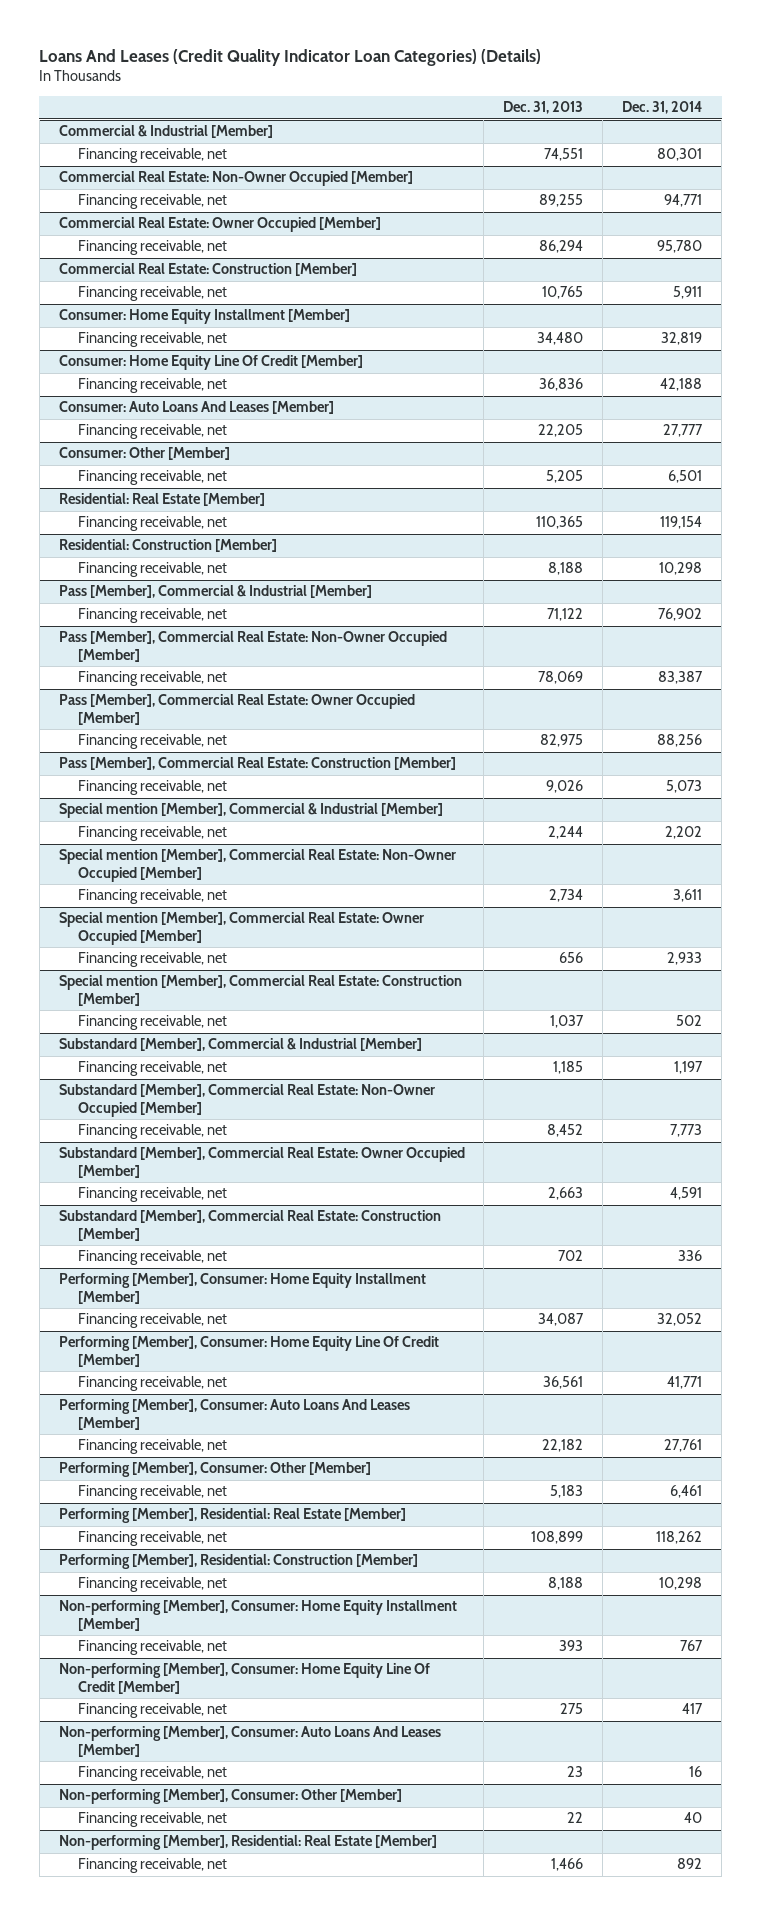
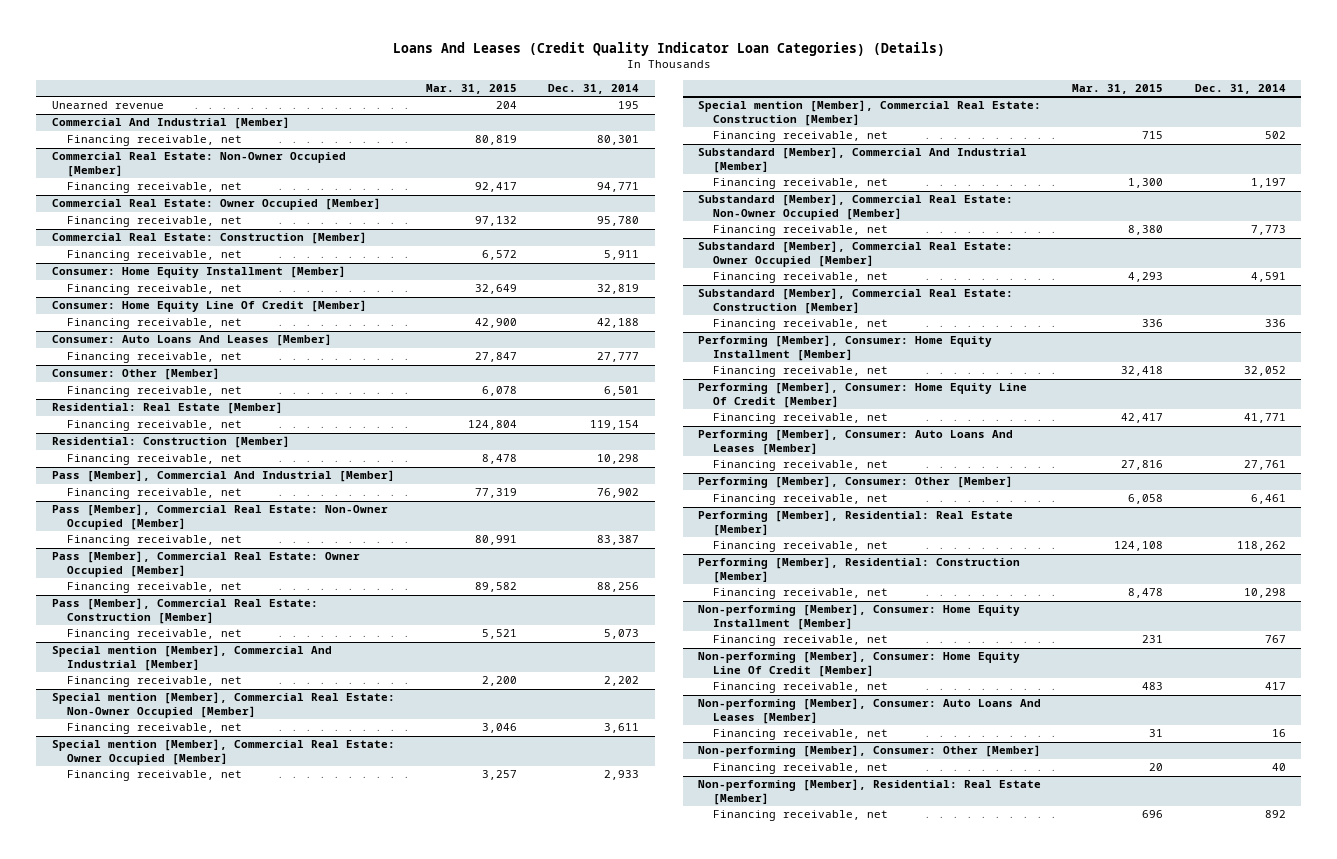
[503,101,584,115] Dec. 31, 2013 -> none
none -> [425,83,517,94] Mar. 31, 2015
none -> [51,101,164,110] Unearned revenue
[58,125,273,139] Commercial & Industrial [Member] -> [51,117,290,130] Commercial And Industrial [Member]
[58,585,372,599] Pass [Member], Commercial & Industrial [Member] -> [51,470,395,483] Pass [Member], Commercial And Industrial [Member]
[58,803,443,819] Special mention [Member], Commercial & Industrial [Member] -> [51,645,332,672] Special mention [Member], Commercial And Industrial [Member]
[58,1038,422,1052] Substandard [Member], Commercial & Industrial [Member] -> [698,147,1028,174] Substandard [Member], Commercial And Industrial [Member]

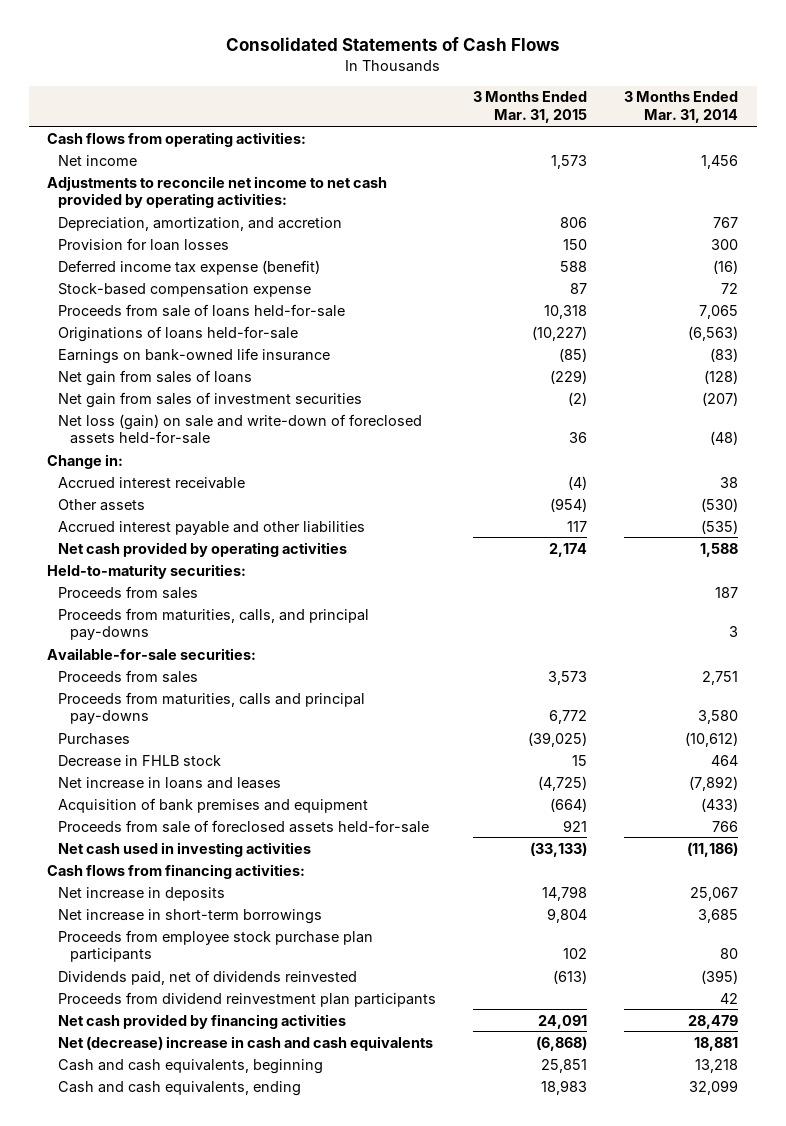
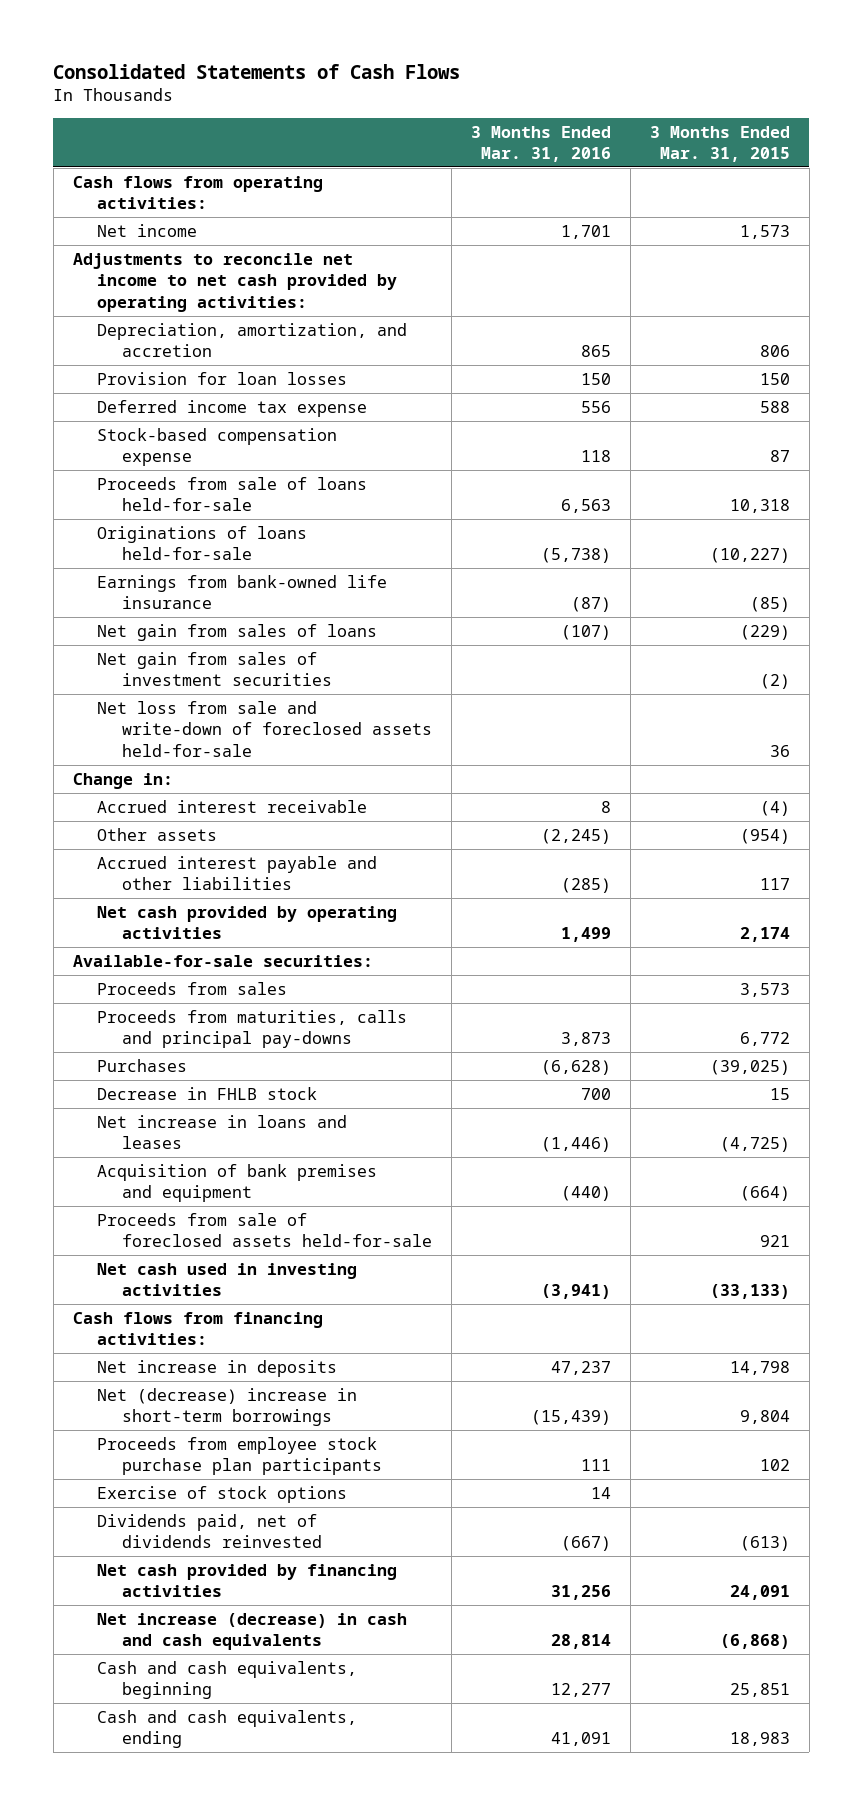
[624,91,739,124] 3 Months Ended Mar. 31, 2014 -> none
none -> [471,125,612,162] 3 Months Ended Mar. 31, 2016
[58,259,321,275] Deferred income tax expense (benefit) -> [97,399,368,417] Deferred income tax expense
[58,347,331,364] Earnings on bank-owned life insurance -> [97,574,388,610] Earnings from bank-owned life insurance
[58,413,423,445] Net loss (gain) on sale and write-down of foreclosed assets held-for-sale -> [97,700,433,757] Net loss from sale and write-down of foreclosed assets held-for-sale
[47,563,247,579] Held-to-maturity securities: -> none
[58,585,199,599] Proceeds from sales -> none
[58,607,370,641] Proceeds from maturities, calls, and principal pay-downs -> none
[58,908,323,924] Net increase in short-term borrowings -> [97,1387,358,1427] Net (decrease) increase in short-term borrowings
none -> [97,1485,348,1503] Exercise of stock options
[58,991,437,1007] Proceeds from dividend reinvestment plan participants -> none
[58,1035,434,1051] Net (decrease) increase in cash and cash equivalents -> [97,1612,408,1651] Net increase (decrease) in cash and cash equivalents

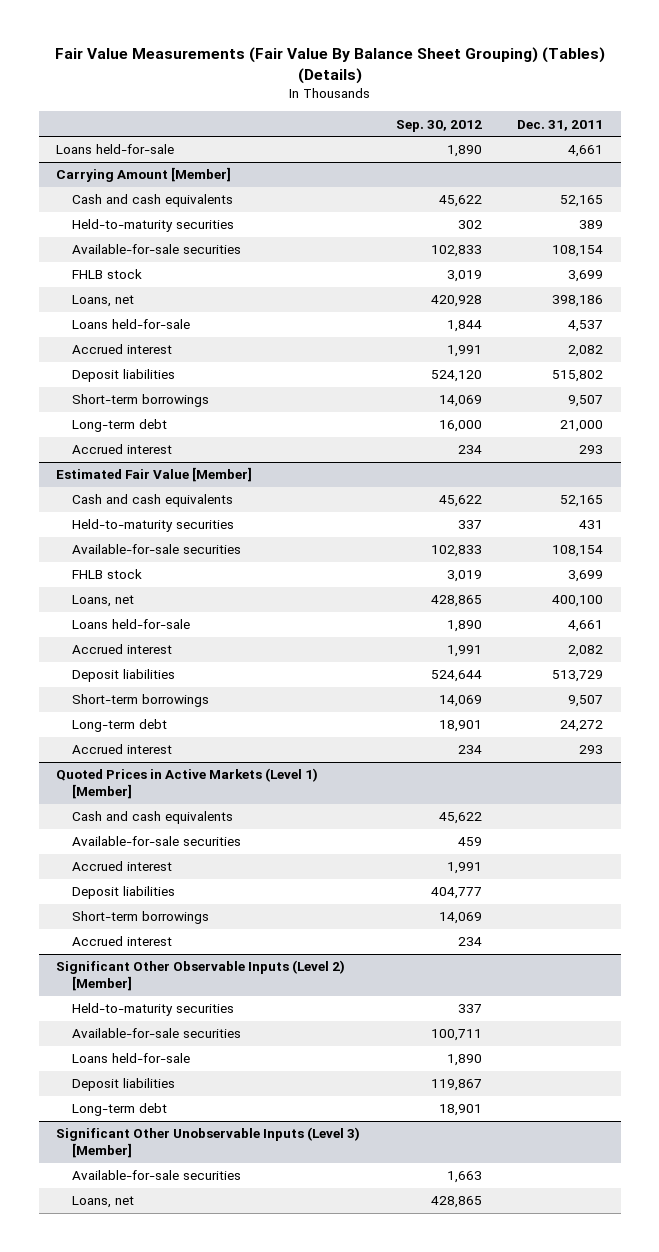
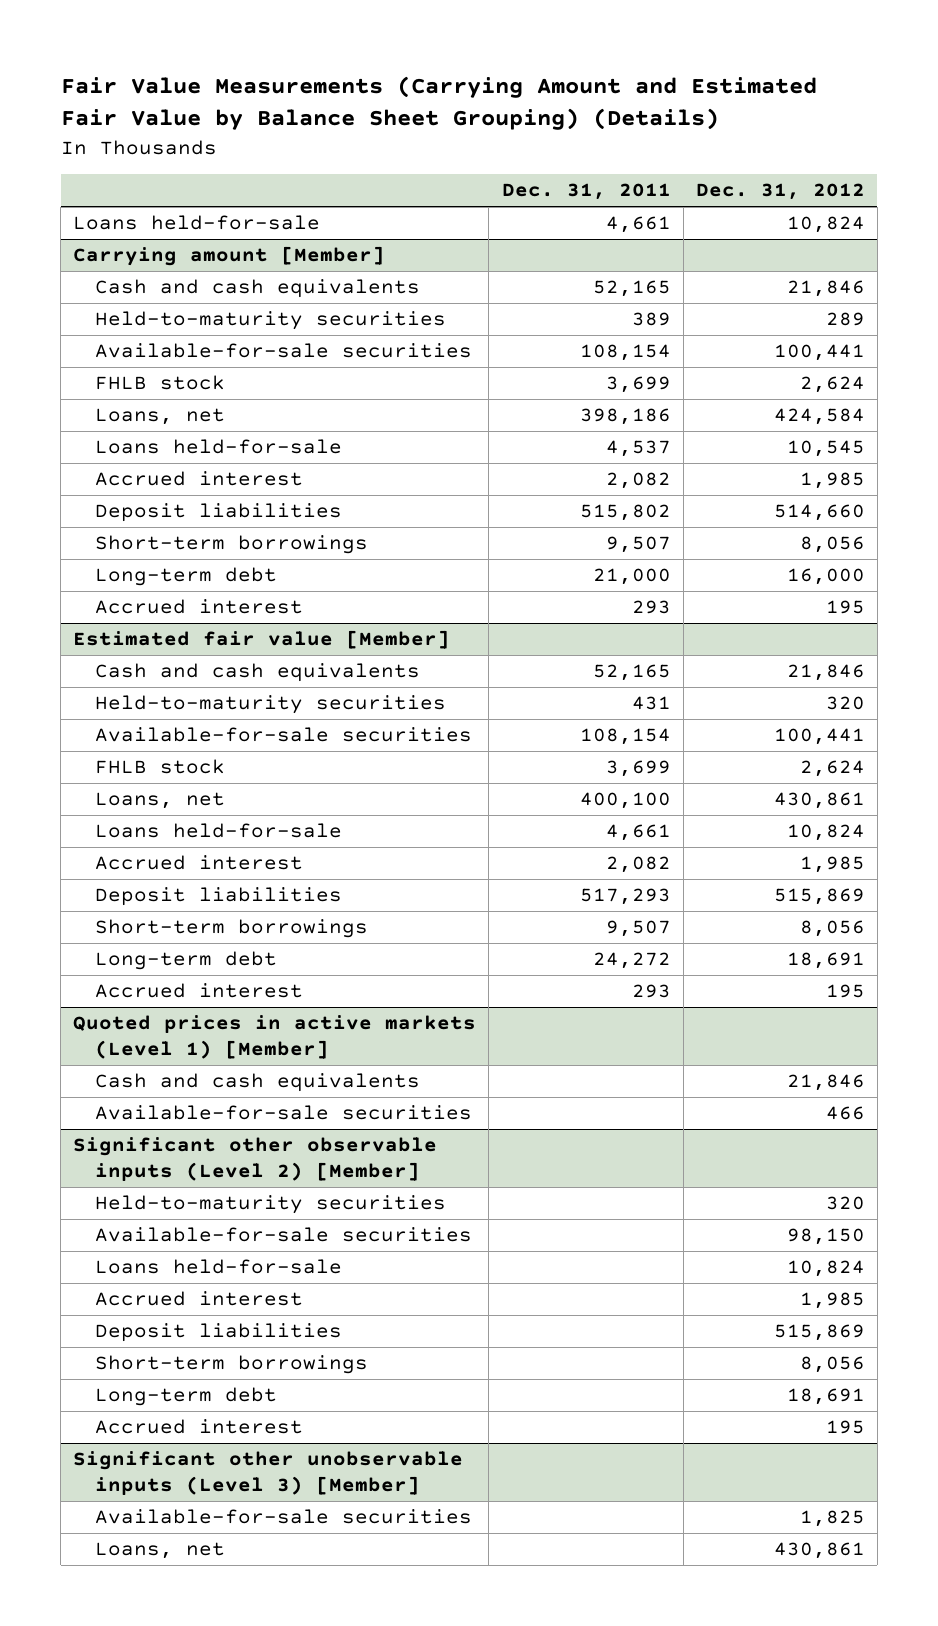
[54,47,605,84] Fair Value Measurements (Fair Value By Balance Sheet Grouping) (Tables) (Details) -> [60,76,817,131] Fair Value Measurements (Carrying Amount and Estimated Fair Value by Balance Sheet Grouping) (Details)
[395,119,482,132] Sep. 30, 2012 -> none
none -> [695,183,865,201] Dec. 31, 2012
[56,167,232,183] Carrying Amount [Member] -> [73,246,386,267] Carrying amount [Member]
[56,467,253,483] Estimated Fair Value [Member] -> [73,630,451,650] Estimated fair value [Member]
[552,670,604,683] 513,729 -> [579,888,671,906] 517,293
[56,768,319,800] Quoted Prices in Active Markets (Level 1) [Member] -> [73,1015,477,1059] Quoted prices in active markets (Level 1) [Member]
[72,861,173,872] Accrued interest -> none
[72,886,176,900] Deposit liabilities -> none
[72,911,210,925] Short-term borrowings -> none
[72,936,173,947] Accrued interest -> none
[56,960,346,992] Significant Other Observable Inputs (Level 2) [Member] -> [73,1137,438,1181] Significant other observable inputs (Level 2) [Member]
none -> [94,1291,303,1307] Accrued interest
none -> [94,1355,368,1375] Short-term borrowings
none -> [94,1419,303,1435] Accrued interest
[56,1127,361,1159] Significant Other Unobservable Inputs (Level 3) [Member] -> [73,1451,464,1495] Significant other unobservable inputs (Level 3) [Member]

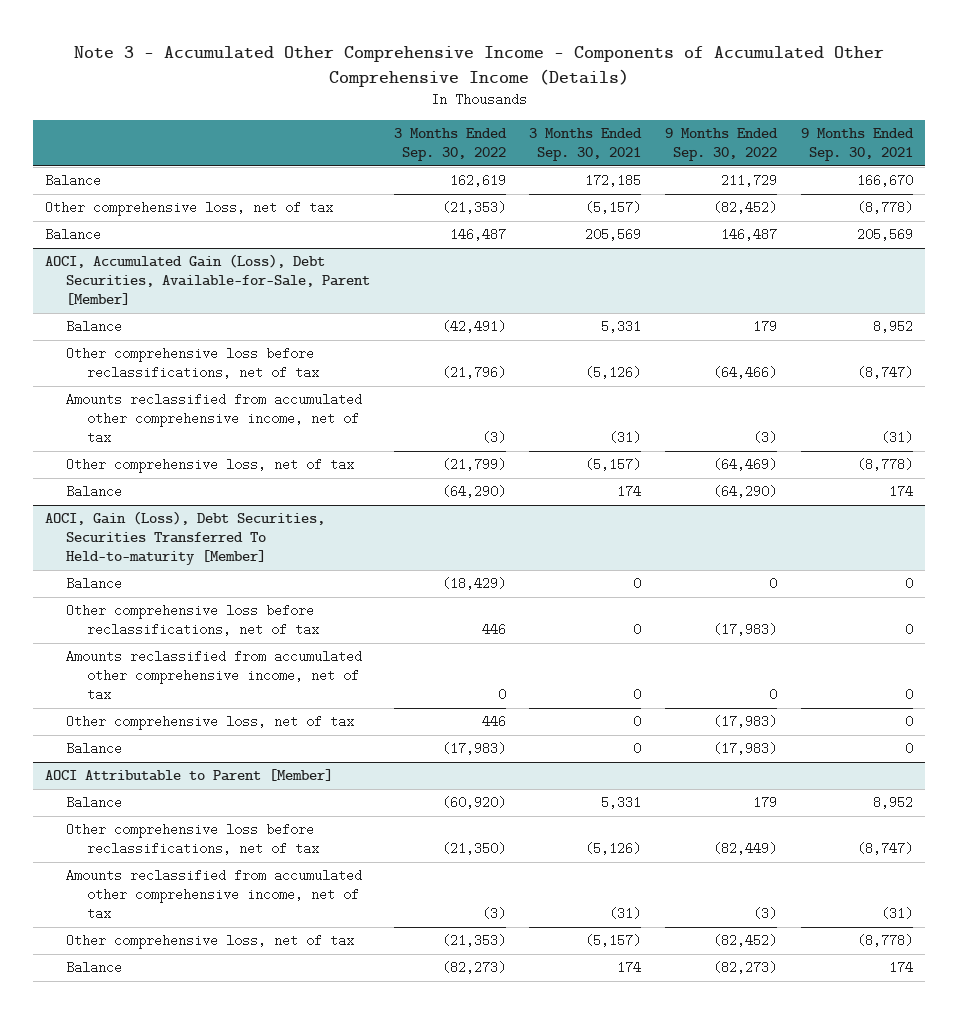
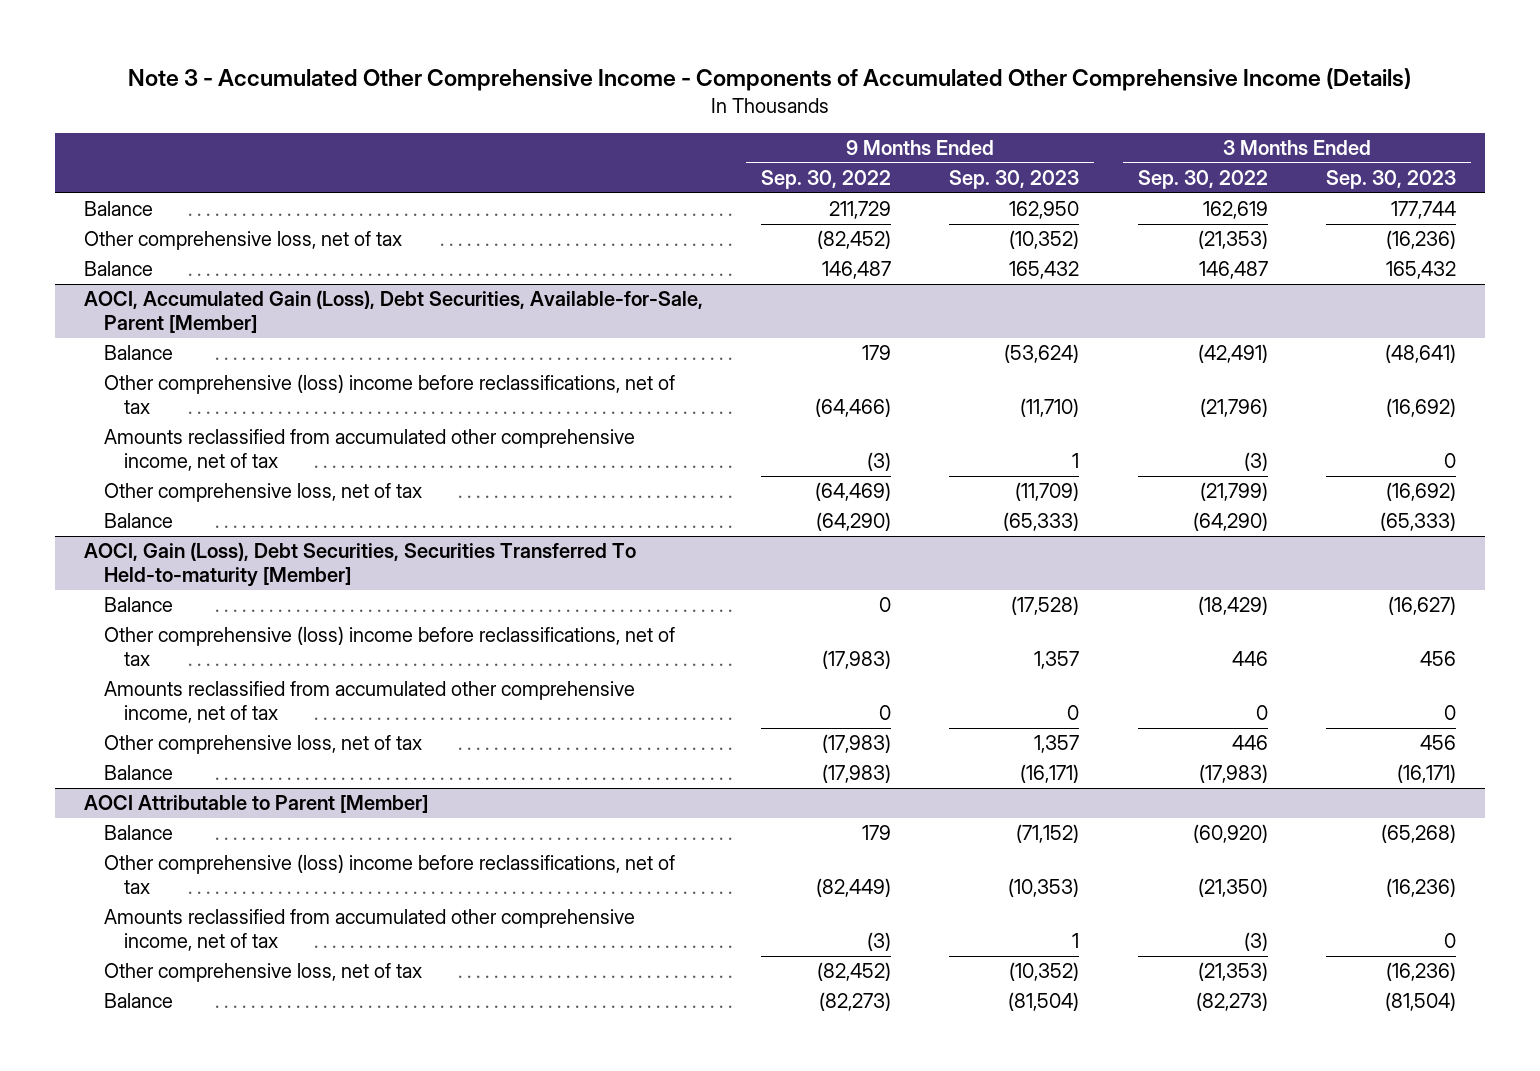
[529,128,643,162] 3 Months Ended Sep. 30, 2021 -> none
[801,128,915,162] 9 Months Ended Sep. 30, 2021 -> none
none -> [949,170,1080,190] Sep. 30, 2023
none -> [1325,170,1456,190] Sep. 30, 2023
[65,347,319,380] Other comprehensive loss before reclassifications, net of tax -> [103,374,675,415] Other comprehensive (loss) income before reclassifications, net of tax
[65,604,319,637] Other comprehensive loss before reclassifications, net of tax -> [103,626,675,667] Other comprehensive (loss) income before reclassifications, net of tax
[65,823,319,856] Other comprehensive loss before reclassifications, net of tax -> [103,854,675,895] Other comprehensive (loss) income before reclassifications, net of tax

